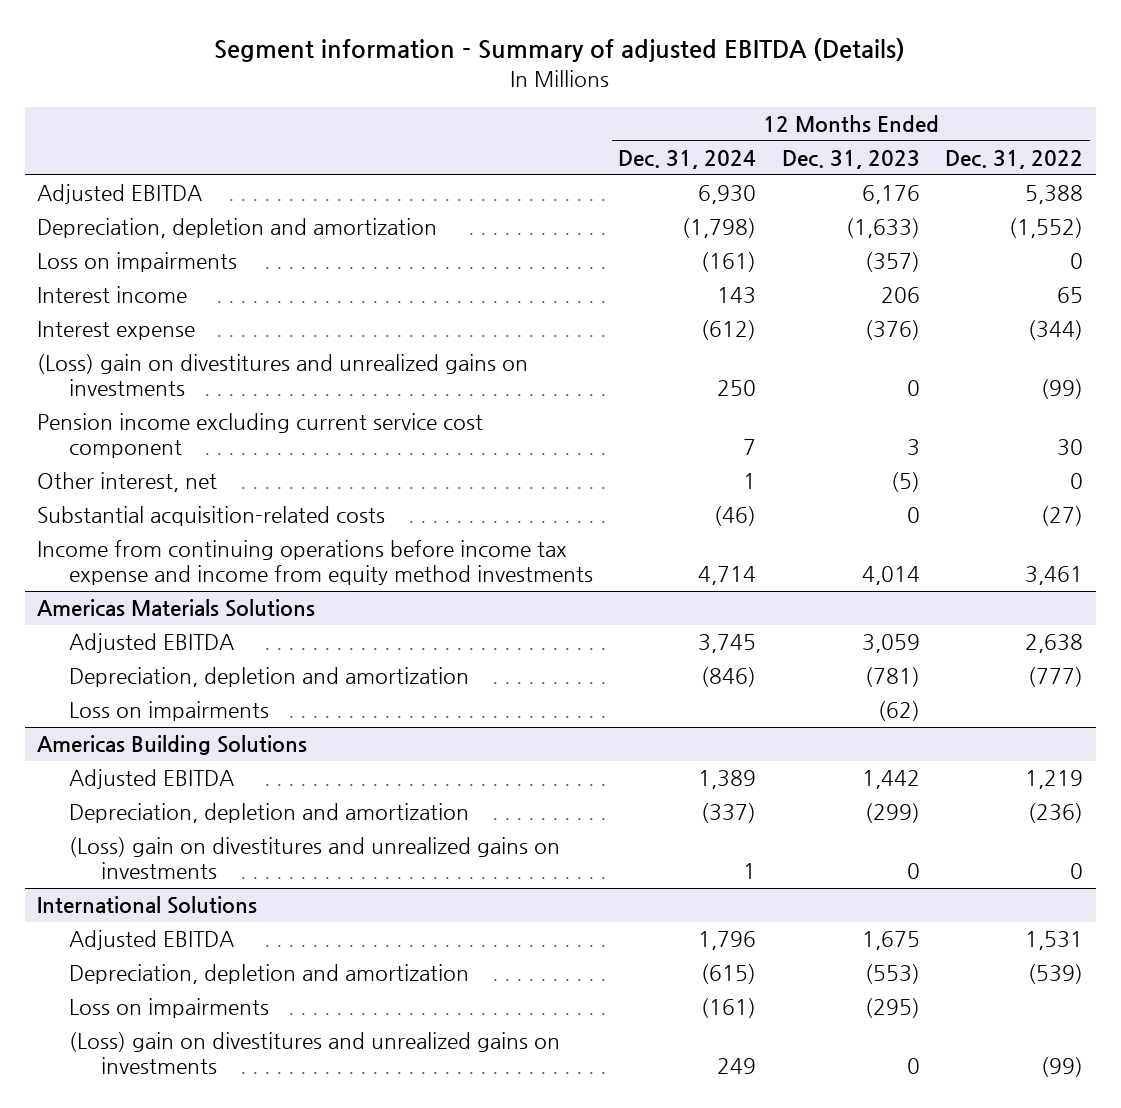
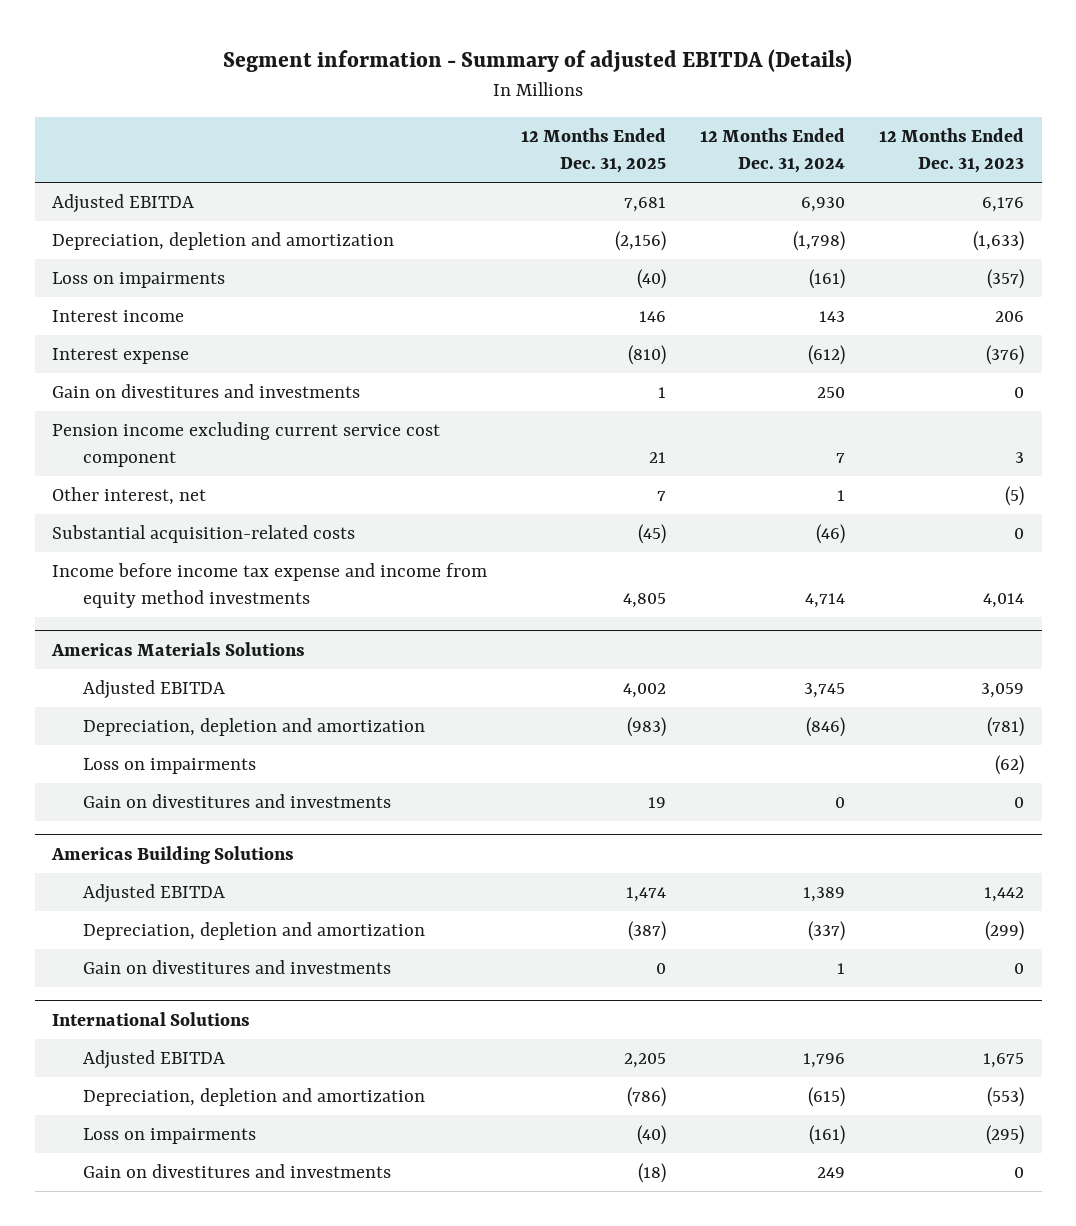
[945,149,1084,169] Dec. 31, 2022 -> none
none -> [520,127,666,174] 12 Months Ended Dec. 31, 2025
[37,354,529,397] (Loss) gain on divestitures and unrealized gains on investments -> [51,384,360,399] Gain on divestitures and investments
[37,540,593,586] Income from continuing operations before income tax expense and income from equity method investments -> [51,563,487,609] Income before income tax expense and income from equity method investments
none -> [83,794,392,809] Gain on divestitures and investments
[68,837,560,880] (Loss) gain on divestitures and unrealized gains on investments -> [83,960,392,975] Gain on divestitures and investments
[68,1032,560,1075] (Loss) gain on divestitures and unrealized gains on investments -> [83,1164,392,1179] Gain on divestitures and investments

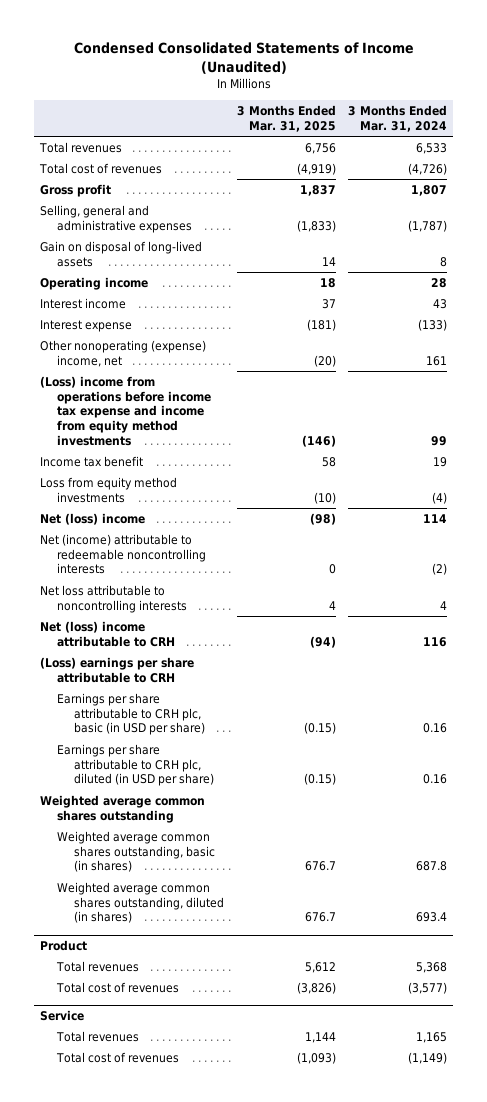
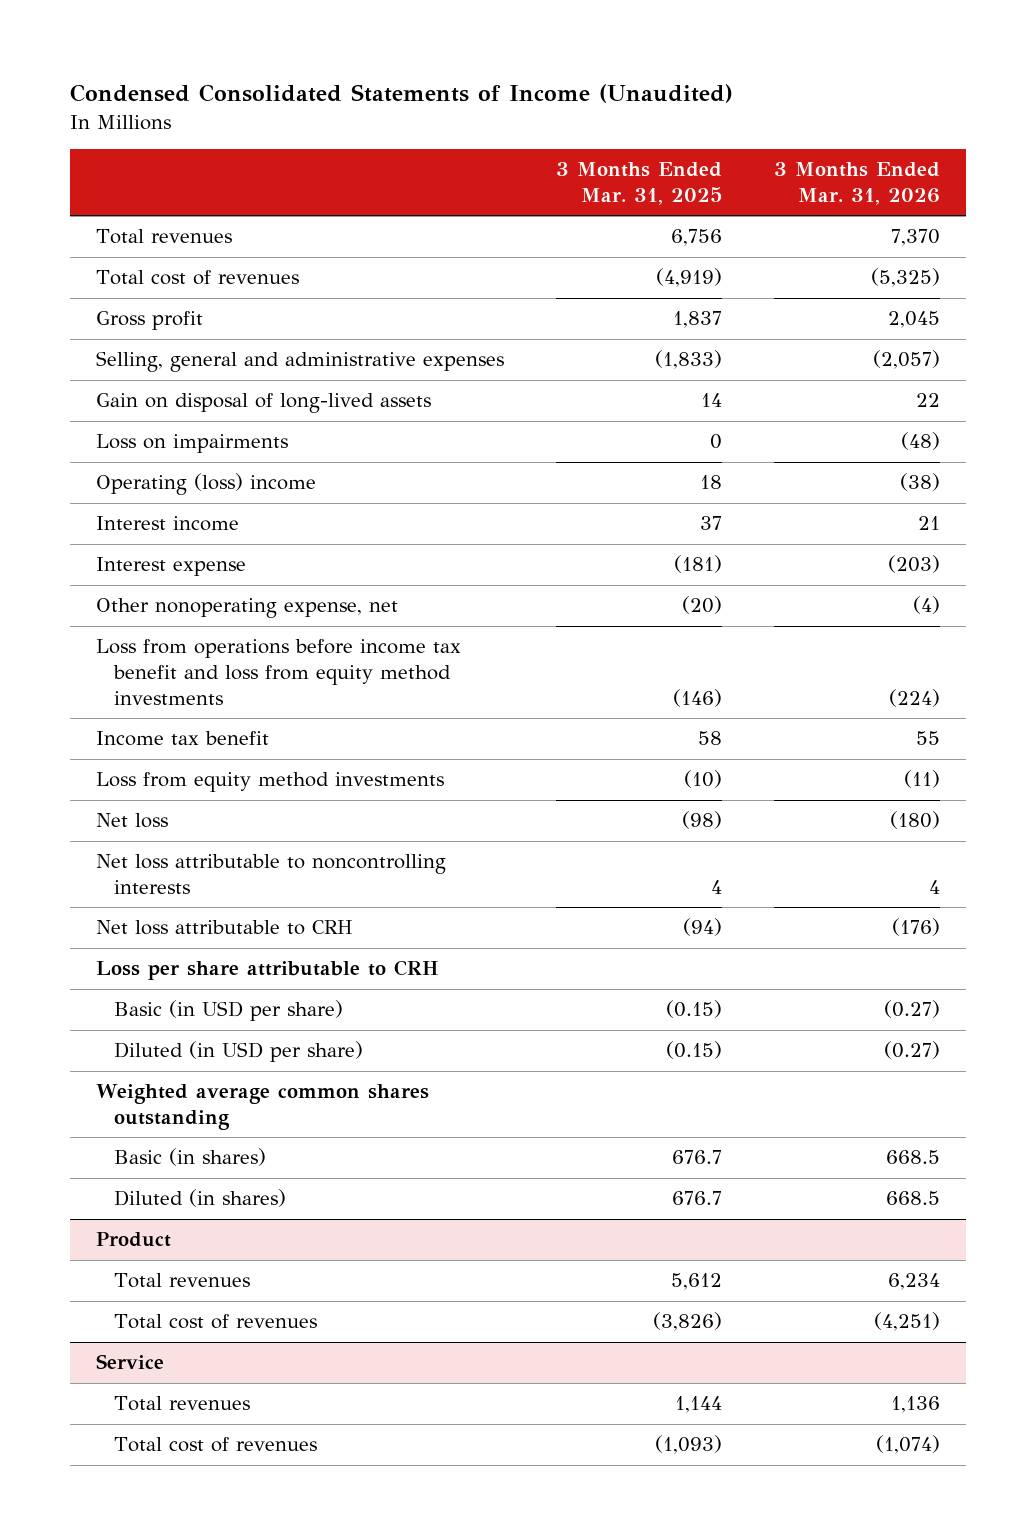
[347,105,447,132] 3 Months Ended Mar. 31, 2024 -> none
none -> [773,162,940,205] 3 Months Ended Mar. 31, 2026
none -> [95,434,288,454] Loss on impairments
[40,276,149,290] Operating income -> [95,473,316,496] Operating (loss) income
[40,339,207,367] Other nonoperating (expense) income, net -> [95,598,398,619] Other nonoperating expense, net
[40,375,212,446] (Loss) income from operations before income tax expense and income from equity method investments -> [95,639,461,705] Loss from operations before income tax benefit and loss from equity method investments
[40,533,207,575] Net (income) attributable to redeemable noncontrolling interests -> none
[40,512,146,525] Net (loss) income -> [95,813,168,829] Net loss
[40,620,176,647] Net (loss) income attributable to CRH -> [95,920,353,936] Net loss attributable to CRH
[40,656,195,683] (Loss) earnings per share attributable to CRH -> [95,960,438,981] Loss per share attributable to CRH
[57,692,206,736] Earnings per share attributable to CRH plc, basic (in USD per share) -> [114,1000,344,1022] Basic (in USD per share)
[57,743,215,787] Earnings per share attributable to CRH plc, diluted (in USD per share) -> [114,1041,364,1063] Diluted (in USD per share)
[57,830,216,873] Weighted average common shares outstanding, basic (in shares) -> [114,1148,267,1167] Basic (in shares)
[57,881,225,924] Weighted average common shares outstanding, diluted (in shares) -> [114,1189,287,1208] Diluted (in shares)

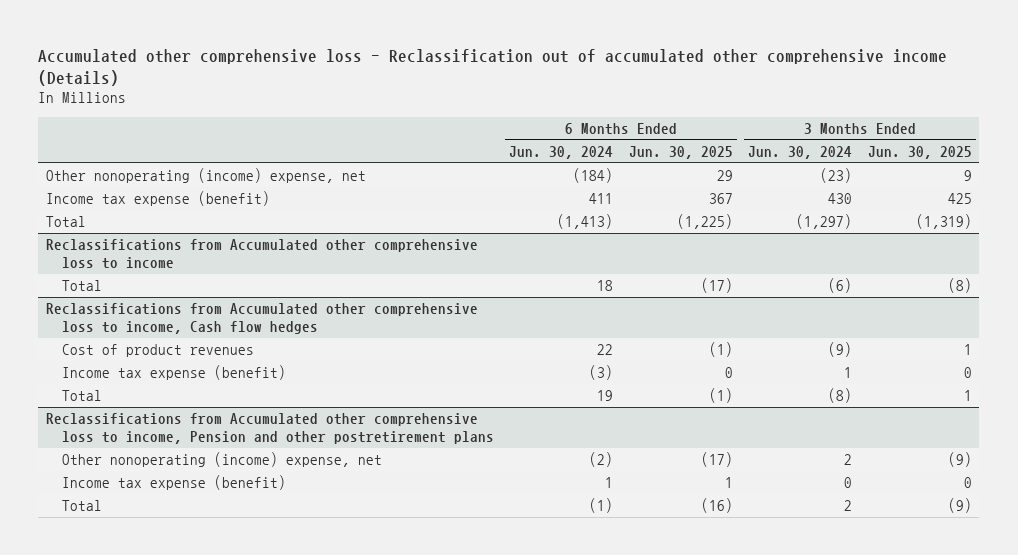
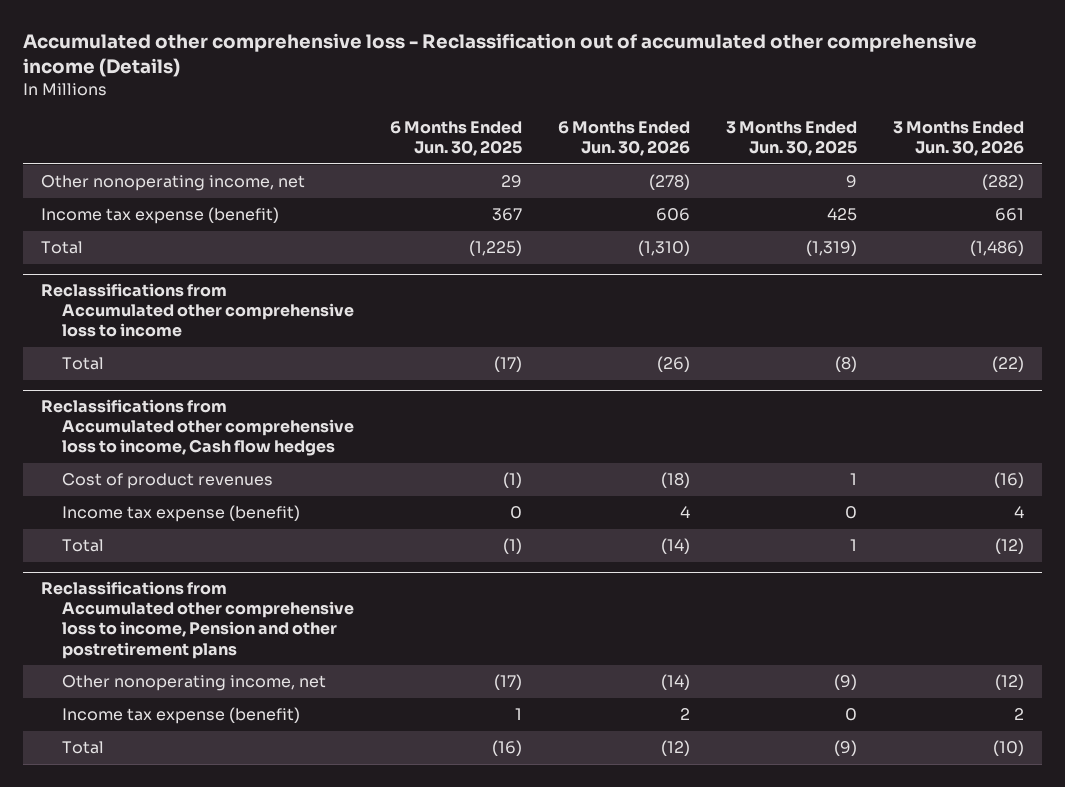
[509,145,614,159] Jun. 30, 2024 -> none
[748,145,853,159] Jun. 30, 2024 -> none
none -> [557,121,690,157] 6 Months Ended Jun. 30, 2026
none -> [892,121,1024,157] 3 Months Ended Jun. 30, 2026
[46,168,367,184] Other nonoperating (income) expense, net -> [41,175,306,192] Other nonoperating income, net
[61,452,382,468] Other nonoperating (income) expense, net -> [62,675,327,692] Other nonoperating income, net

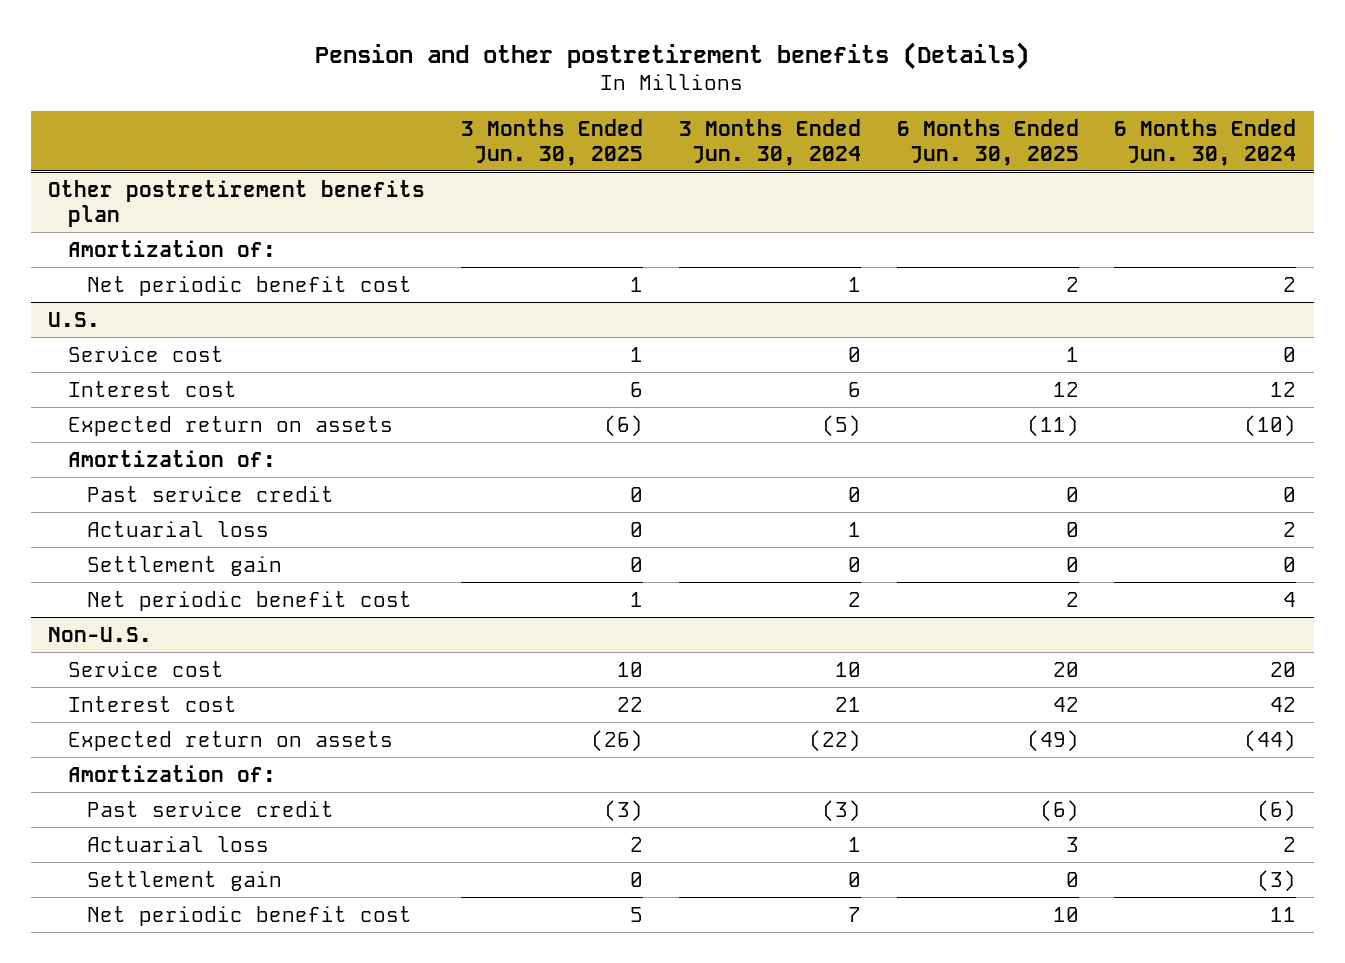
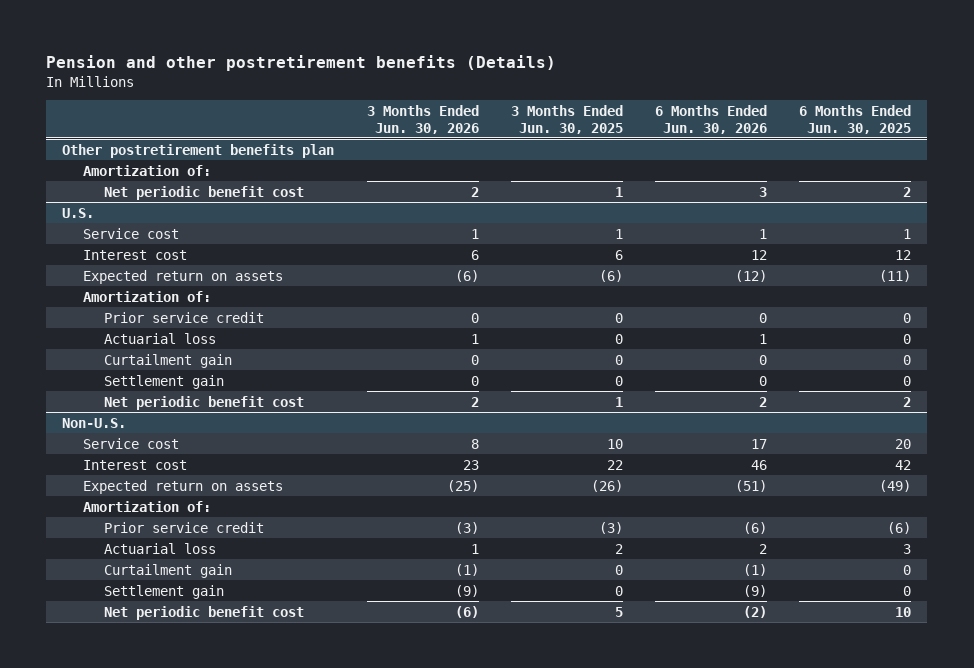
[678,118,861,166] 3 Months Ended Jun. 30, 2024 -> none
[1114,118,1297,166] 6 Months Ended Jun. 30, 2024 -> none
none -> [366,104,479,134] 3 Months Ended Jun. 30, 2026
none -> [655,104,768,134] 6 Months Ended Jun. 30, 2026
[87,485,335,502] Past service credit -> [104,311,265,323] Prior service credit
none -> [104,353,233,368] Curtailment gain
[87,800,335,817] Past service credit -> [104,521,265,533] Prior service credit
none -> [104,563,233,578] Curtailment gain

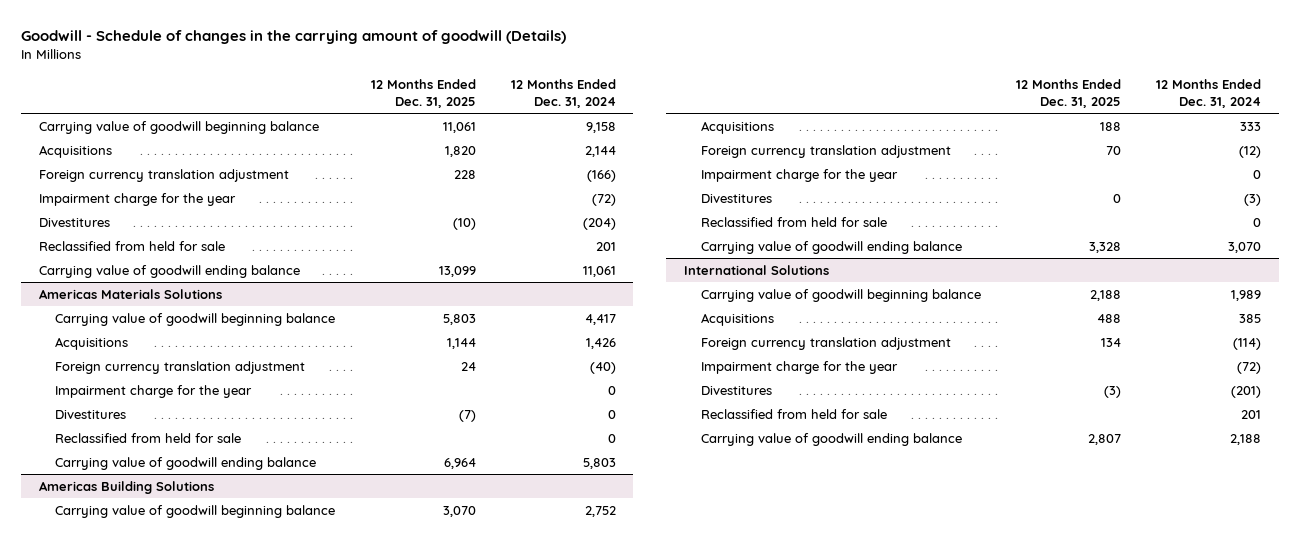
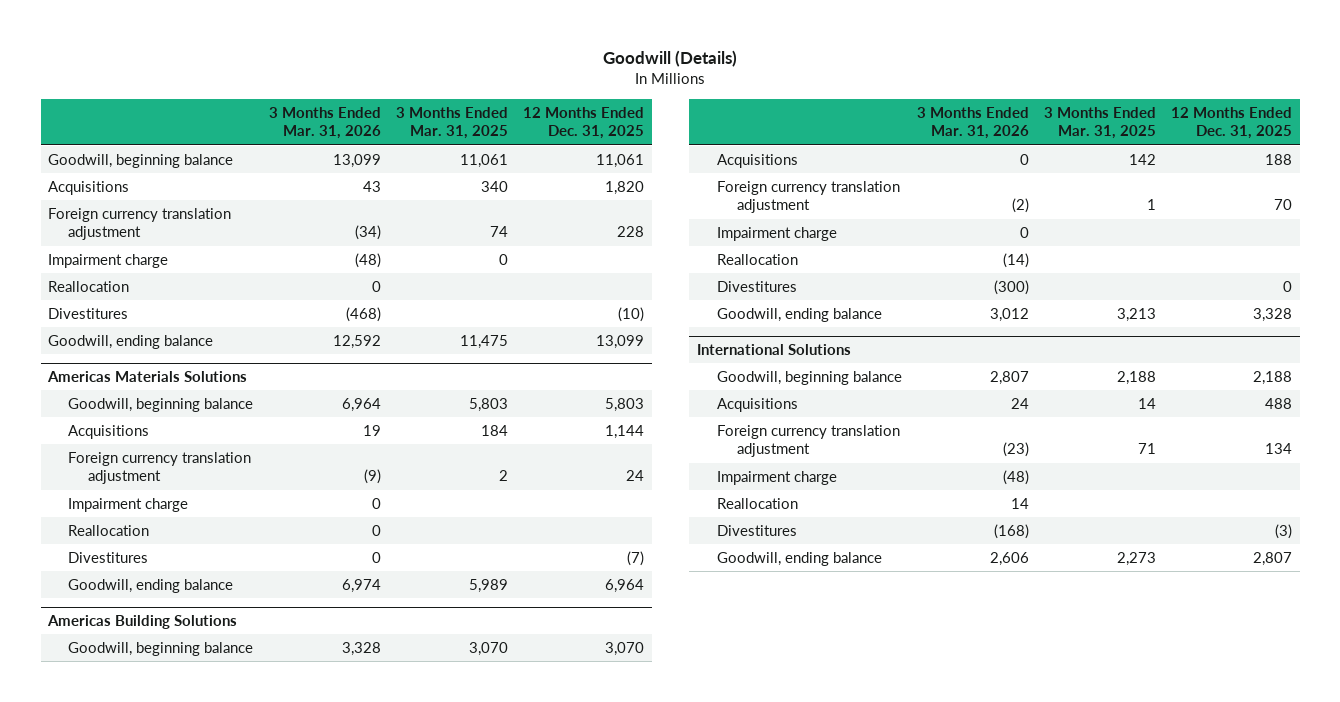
[21,30,567,45] Goodwill - Schedule of changes in the carrying amount of goodwill (Details) -> [603,49,738,67] Goodwill (Details)
[510,79,616,108] 12 Months Ended Dec. 31, 2024 -> none
none -> [268,106,381,140] 3 Months Ended Mar. 31, 2026
none -> [395,106,508,140] 3 Months Ended Mar. 31, 2025
[38,120,319,134] Carrying value of goodwill beginning balance -> [48,153,234,168] Goodwill, beginning balance
[38,192,236,206] Impairment charge for the year -> [48,253,169,268] Impairment charge
none -> [48,280,130,292] Reallocation
[38,240,225,251] Reclassified from held for sale -> none
[38,264,300,278] Carrying value of goodwill ending balance -> [48,334,214,349] Goodwill, ending balance
[55,312,336,326] Carrying value of goodwill beginning balance -> [68,397,254,412] Goodwill, beginning balance
[55,384,253,398] Impairment charge for the year -> [68,497,189,512] Impairment charge
none -> [68,524,150,536] Reallocation
[55,432,242,443] Reclassified from held for sale -> none
[55,456,317,470] Carrying value of goodwill ending balance -> [68,578,234,593] Goodwill, ending balance
[55,504,336,518] Carrying value of goodwill beginning balance -> [68,641,254,656] Goodwill, beginning balance
[700,168,898,182] Impairment charge for the year -> [716,226,837,241] Impairment charge
none -> [716,253,798,265] Reallocation
[700,216,887,227] Reclassified from held for sale -> none
[700,240,962,254] Carrying value of goodwill ending balance -> [716,307,882,322] Goodwill, ending balance
[700,288,981,302] Carrying value of goodwill beginning balance -> [716,370,902,385] Goodwill, beginning balance
[700,360,898,374] Impairment charge for the year -> [716,470,837,485] Impairment charge
none -> [716,497,798,509] Reallocation
[700,408,887,419] Reclassified from held for sale -> none
[700,432,962,446] Carrying value of goodwill ending balance -> [716,551,882,566] Goodwill, ending balance

